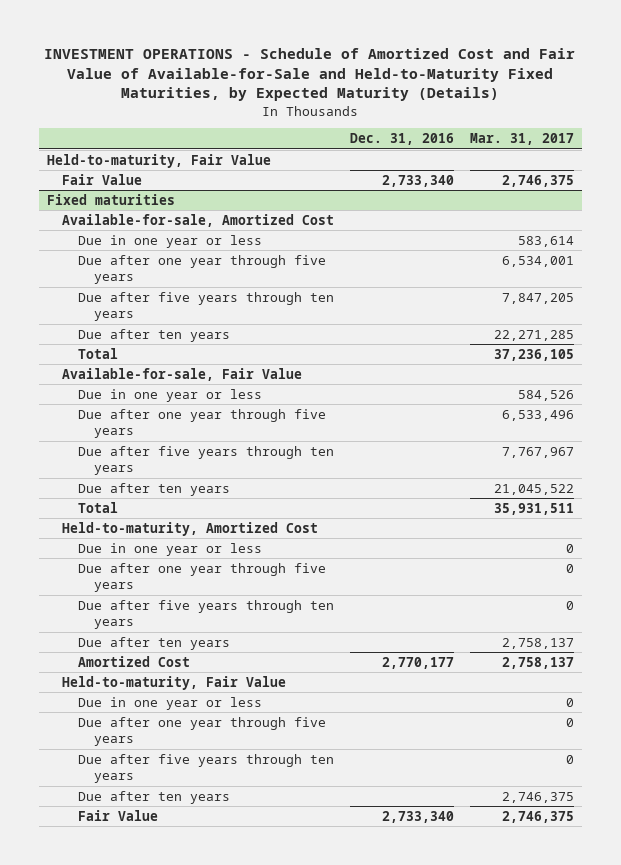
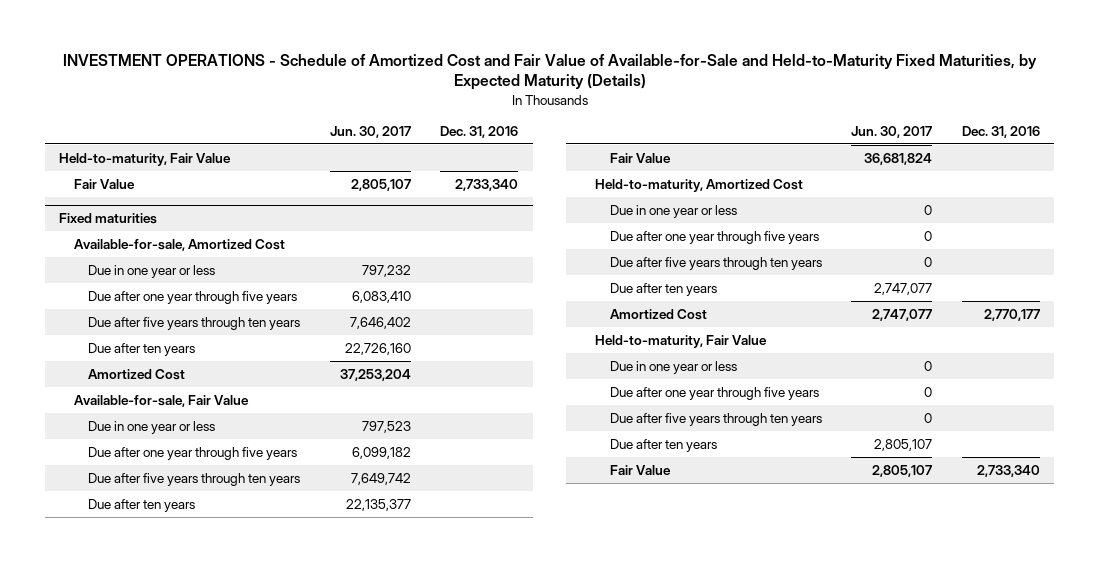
[469,133,574,146] Mar. 31, 2017 -> none
none -> [329,125,411,138] Jun. 30, 2017
[78,347,119,359] Total -> [88,368,186,380] Amortized Cost
[78,501,119,513] Total -> [609,152,671,163] Fair Value

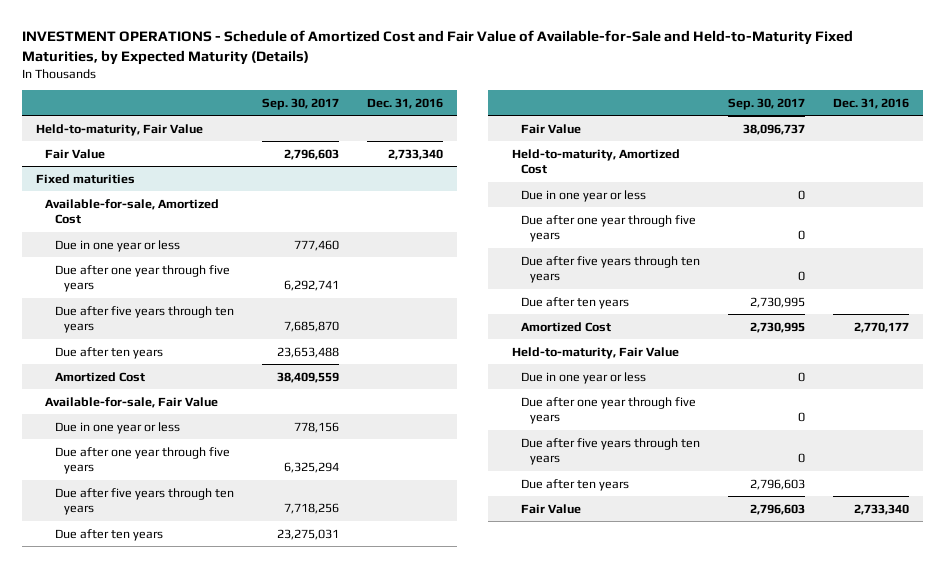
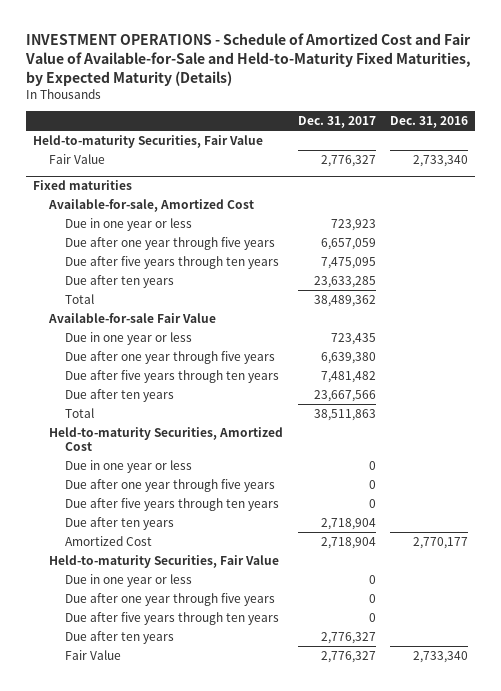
[261,97,339,110] Sep. 30, 2017 -> none
none -> [297,116,376,129] Dec. 31, 2017
[36,123,204,136] Held-to-maturity, Fair Value -> [33,134,264,148] Held-to-maturity Securities, Fair Value
[54,371,145,382] Amortized Cost -> [64,293,94,304] Total
[45,396,219,408] Available-for-sale, Fair Value -> [48,312,217,323] Available-for-sale Fair Value
[520,123,581,134] Fair Value -> [64,407,94,418] Total
[511,148,680,175] Held-to-maturity, Amortized Cost -> [49,426,284,452] Held-to-maturity Securities, Amortized Cost
[511,346,679,359] Held-to-maturity, Fair Value -> [49,554,280,568] Held-to-maturity Securities, Fair Value

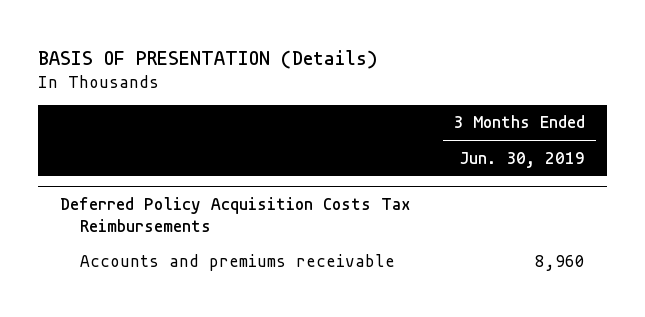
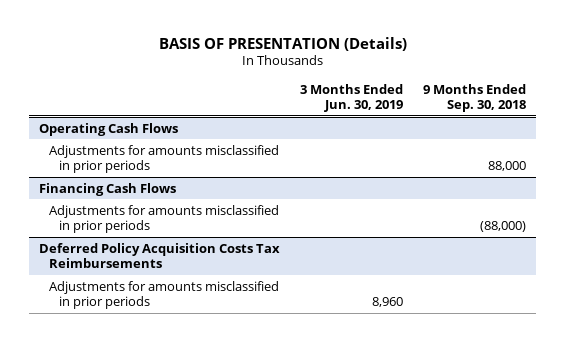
none -> [423,83,527,113] 9 Months Ended Sep. 30, 2018
none -> [39,122,179,136] Operating Cash Flows
none -> [48,144,279,174] Adjustments for amounts misclassified in prior periods
none -> [39,182,177,196] Financing Cash Flows
none -> [48,204,279,234] Adjustments for amounts misclassified in prior periods
[80,254,396,272] Accounts and premiums receivable -> [48,280,279,310] Adjustments for amounts misclassified in prior periods

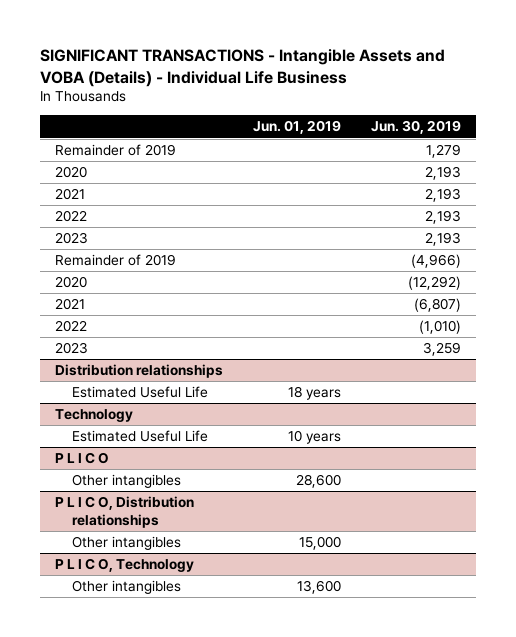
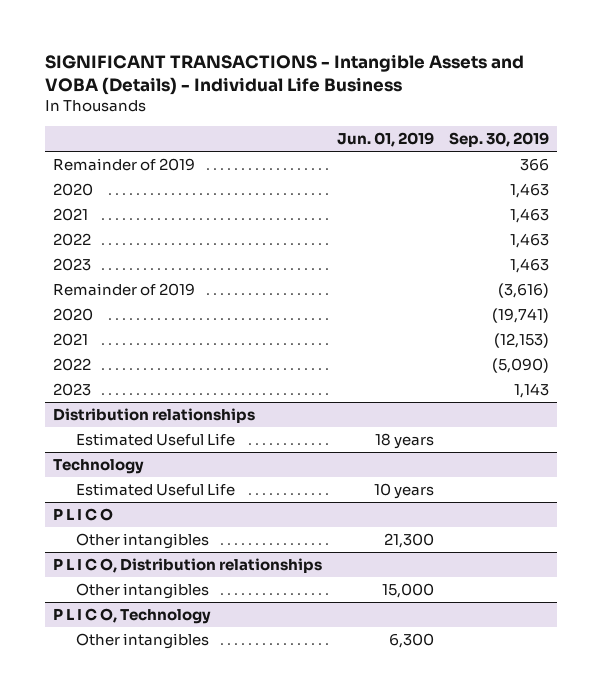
[370,120,461,135] Jun. 30, 2019 -> none
none -> [449,132,550,148] Sep. 30, 2019
[295,474,341,489] 28,600 -> [384,533,435,549] 21,300
[296,580,341,595] 13,600 -> [389,633,435,649] 6,300

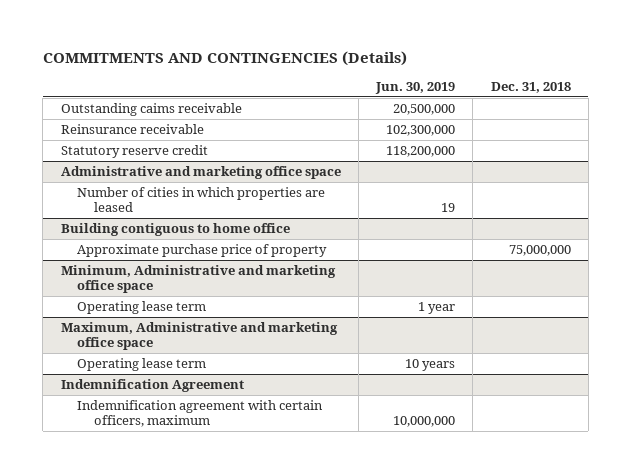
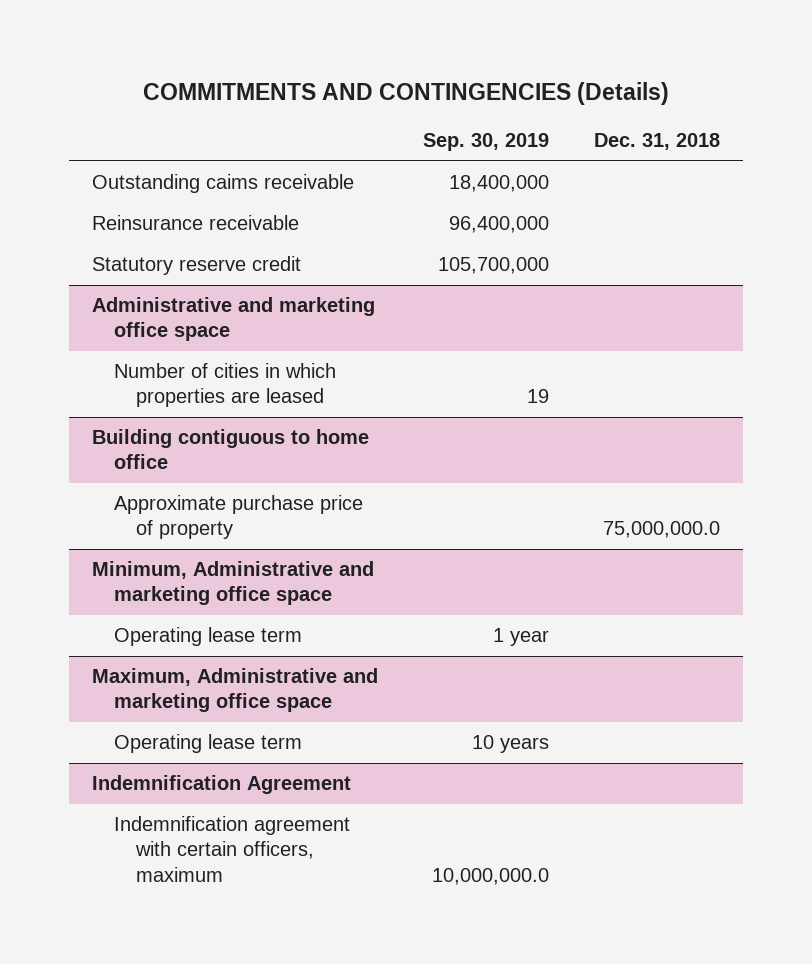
[375,82,456,95] Jun. 30, 2019 -> none
none -> [423,133,550,152] Sep. 30, 2019
[508,245,571,257] 75,000,000 -> [603,521,721,539] 75,000,000.0

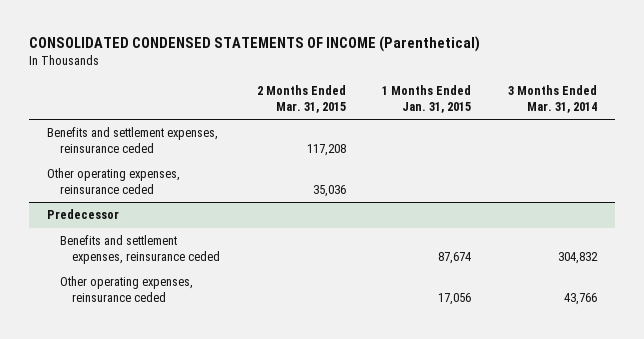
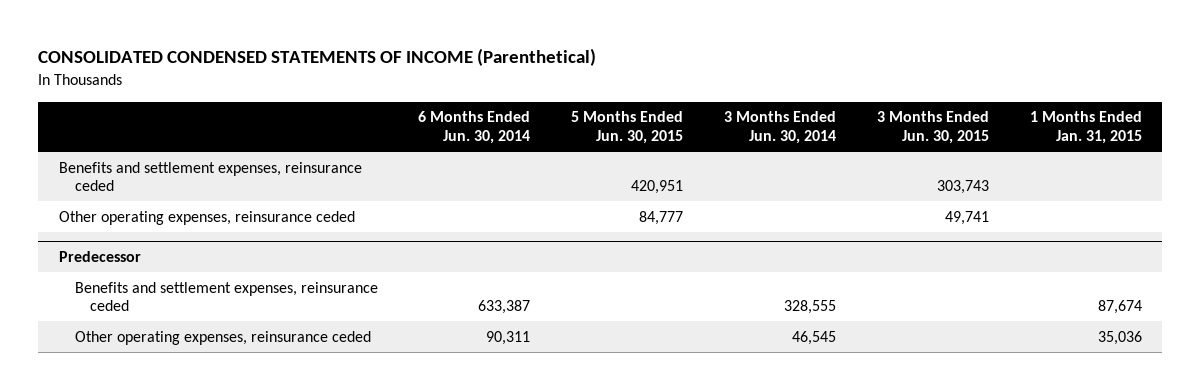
[256,85,346,113] 2 Months Ended Mar. 31, 2015 -> none
[508,85,598,113] 3 Months Ended Mar. 31, 2014 -> none
none -> [418,111,531,145] 6 Months Ended Jun. 30, 2014
none -> [571,111,684,145] 5 Months Ended Jun. 30, 2015
none -> [724,111,837,145] 3 Months Ended Jun. 30, 2014
none -> [876,111,989,145] 3 Months Ended Jun. 30, 2015
[438,292,472,305] 17,056 -> [1097,330,1142,345] 35,036

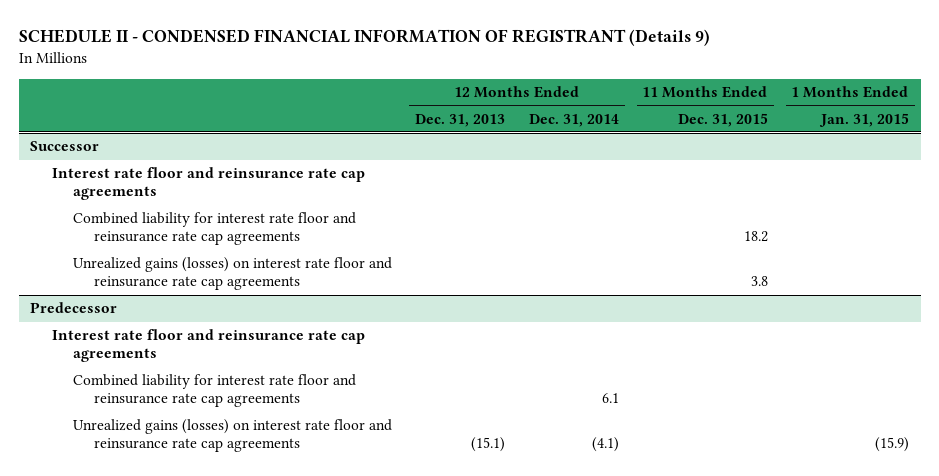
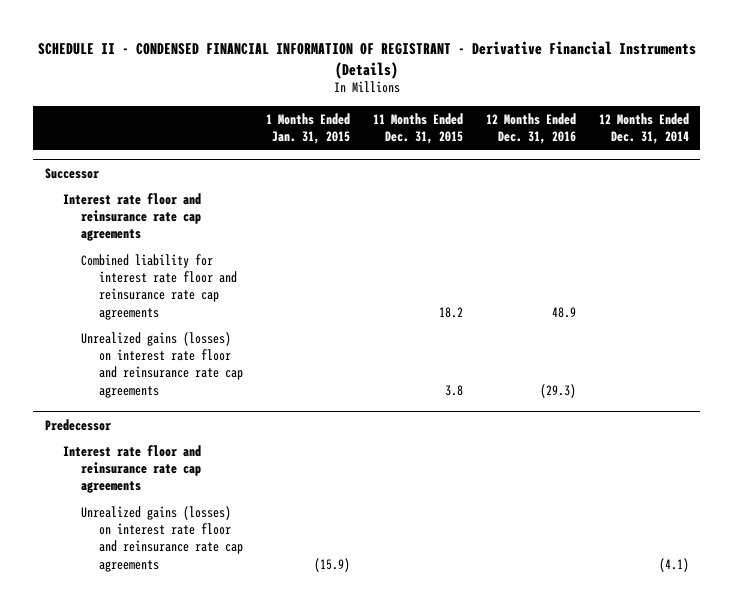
[18,29,710,47] SCHEDULE II - CONDENSED FINANCIAL INFORMATION OF REGISTRANT (Details 9) -> [37,40,696,79] SCHEDULE II - CONDENSED FINANCIAL INFORMATION OF REGISTRANT - Derivative Financial Instruments (Details)
[415,113,506,127] Dec. 31, 2013 -> none
none -> [485,112,576,145] 12 Months Ended Dec. 31, 2016
[72,374,356,408] Combined liability for interest rate floor and reinsurance rate cap agreements -> none

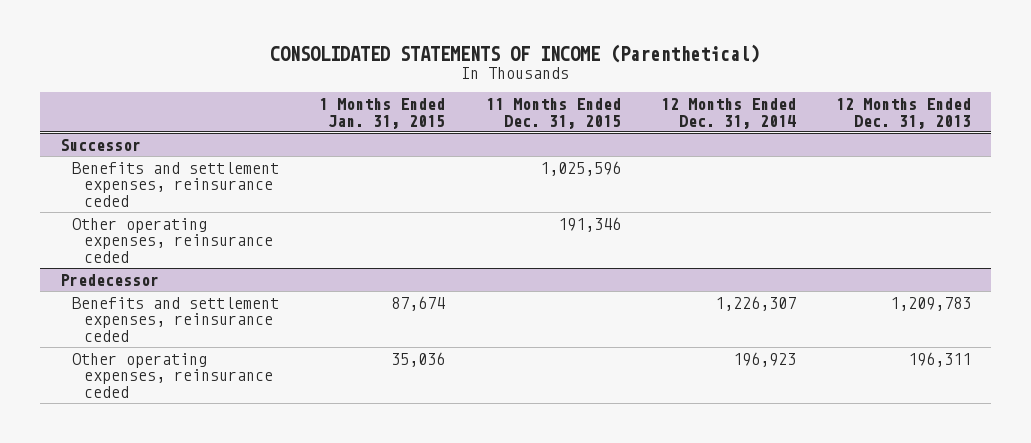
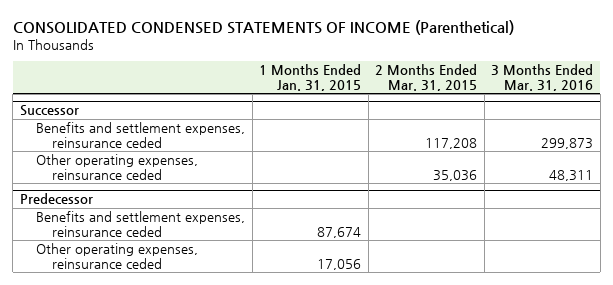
[270,43,761,63] CONSOLIDATED STATEMENTS OF INCOME (Parenthetical) -> [12,19,514,35] CONSOLIDATED CONDENSED STATEMENTS OF INCOME (Parenthetical)
[485,98,621,129] 11 Months Ended Dec. 31, 2015 -> none
[660,98,796,129] 12 Months Ended Dec. 31, 2014 -> none
[836,98,972,129] 12 Months Ended Dec. 31, 2013 -> none
none -> [375,64,478,91] 2 Months Ended Mar. 31, 2015
none -> [491,64,594,91] 3 Months Ended Mar. 31, 2016
[391,351,446,367] 35,036 -> [317,258,362,270] 17,056

